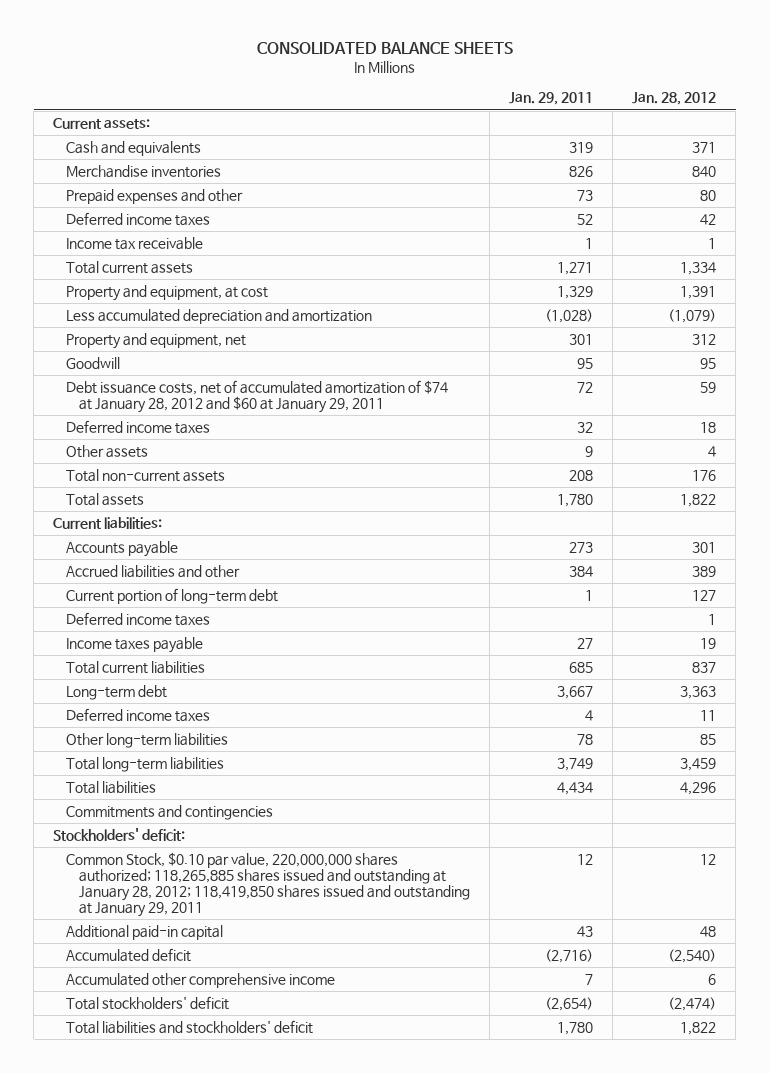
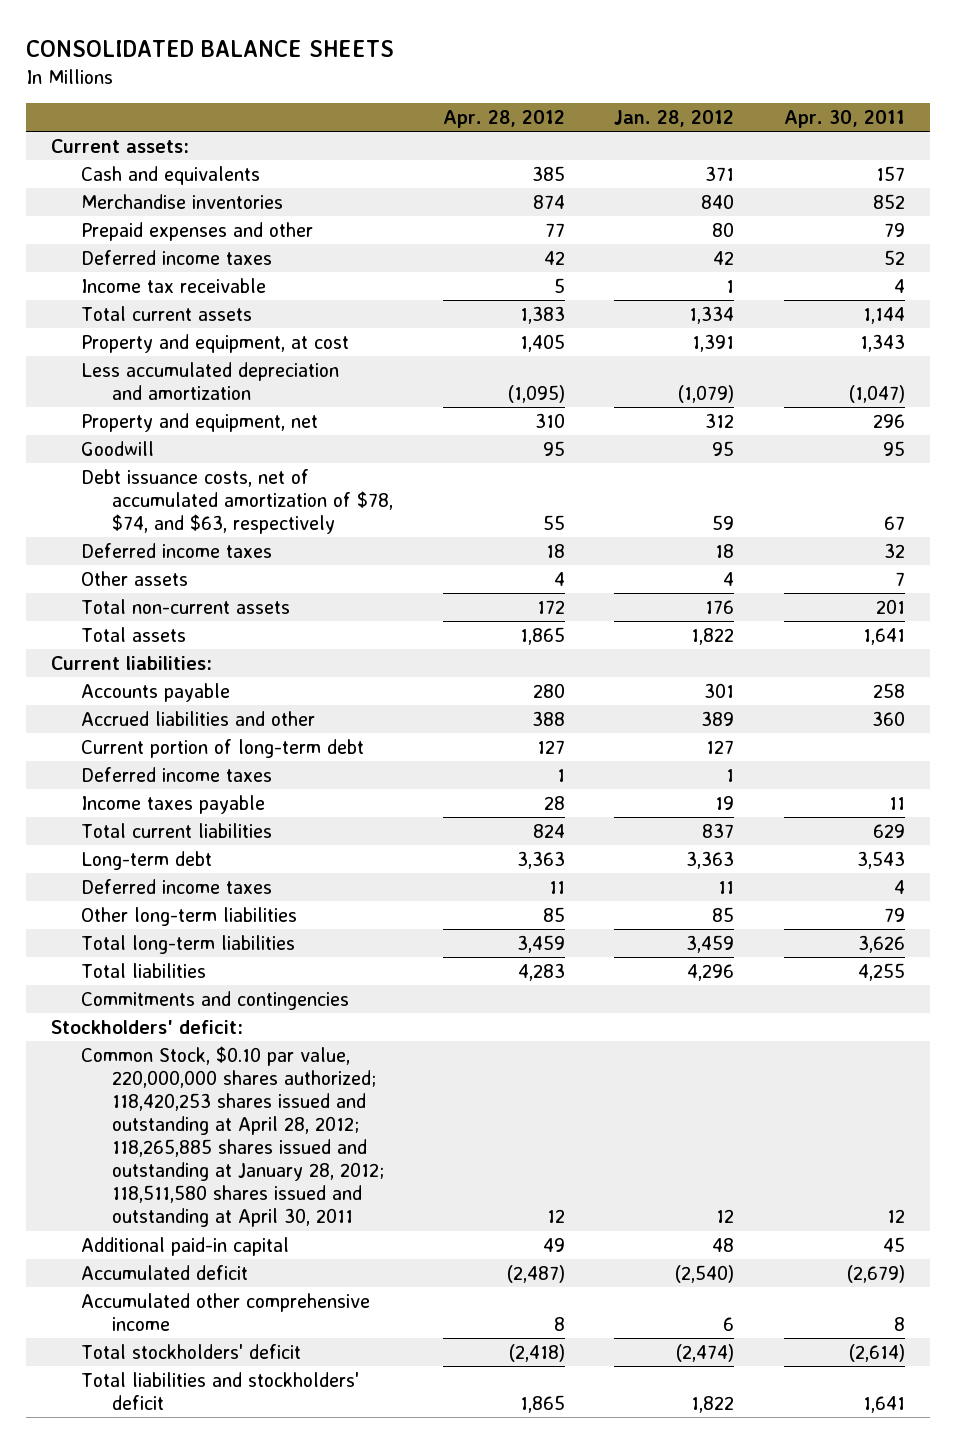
[509,92,594,106] Jan. 29, 2011 -> none
none -> [442,110,565,129] Apr. 28, 2012
none -> [783,110,905,129] Apr. 30, 2011
[66,379,449,413] Debt issuance costs, net of accumulated amortization of $74 at January 28, 2012 and $60 at January 29, 2011 -> [81,468,393,534] Debt issuance costs, net of accumulated amortization of $78, $74, and $63, respectively
[66,851,470,917] Common Stock, $0.10 par value, 220,000,000 shares authorized; 118,265,885 shares issued and outstanding at January 28, 2012; 118,419,850 shares issued and outstanding at January 29, 2011 -> [81,1045,384,1228] Common Stock, $0.10 par value, 220,000,000 shares authorized; 118,420,253 shares issued and outstanding at April 28, 2012; 118,265,885 shares issued and outstanding at January 28, 2012; 118,511,580 shares issued and outstanding at April 30, 2011

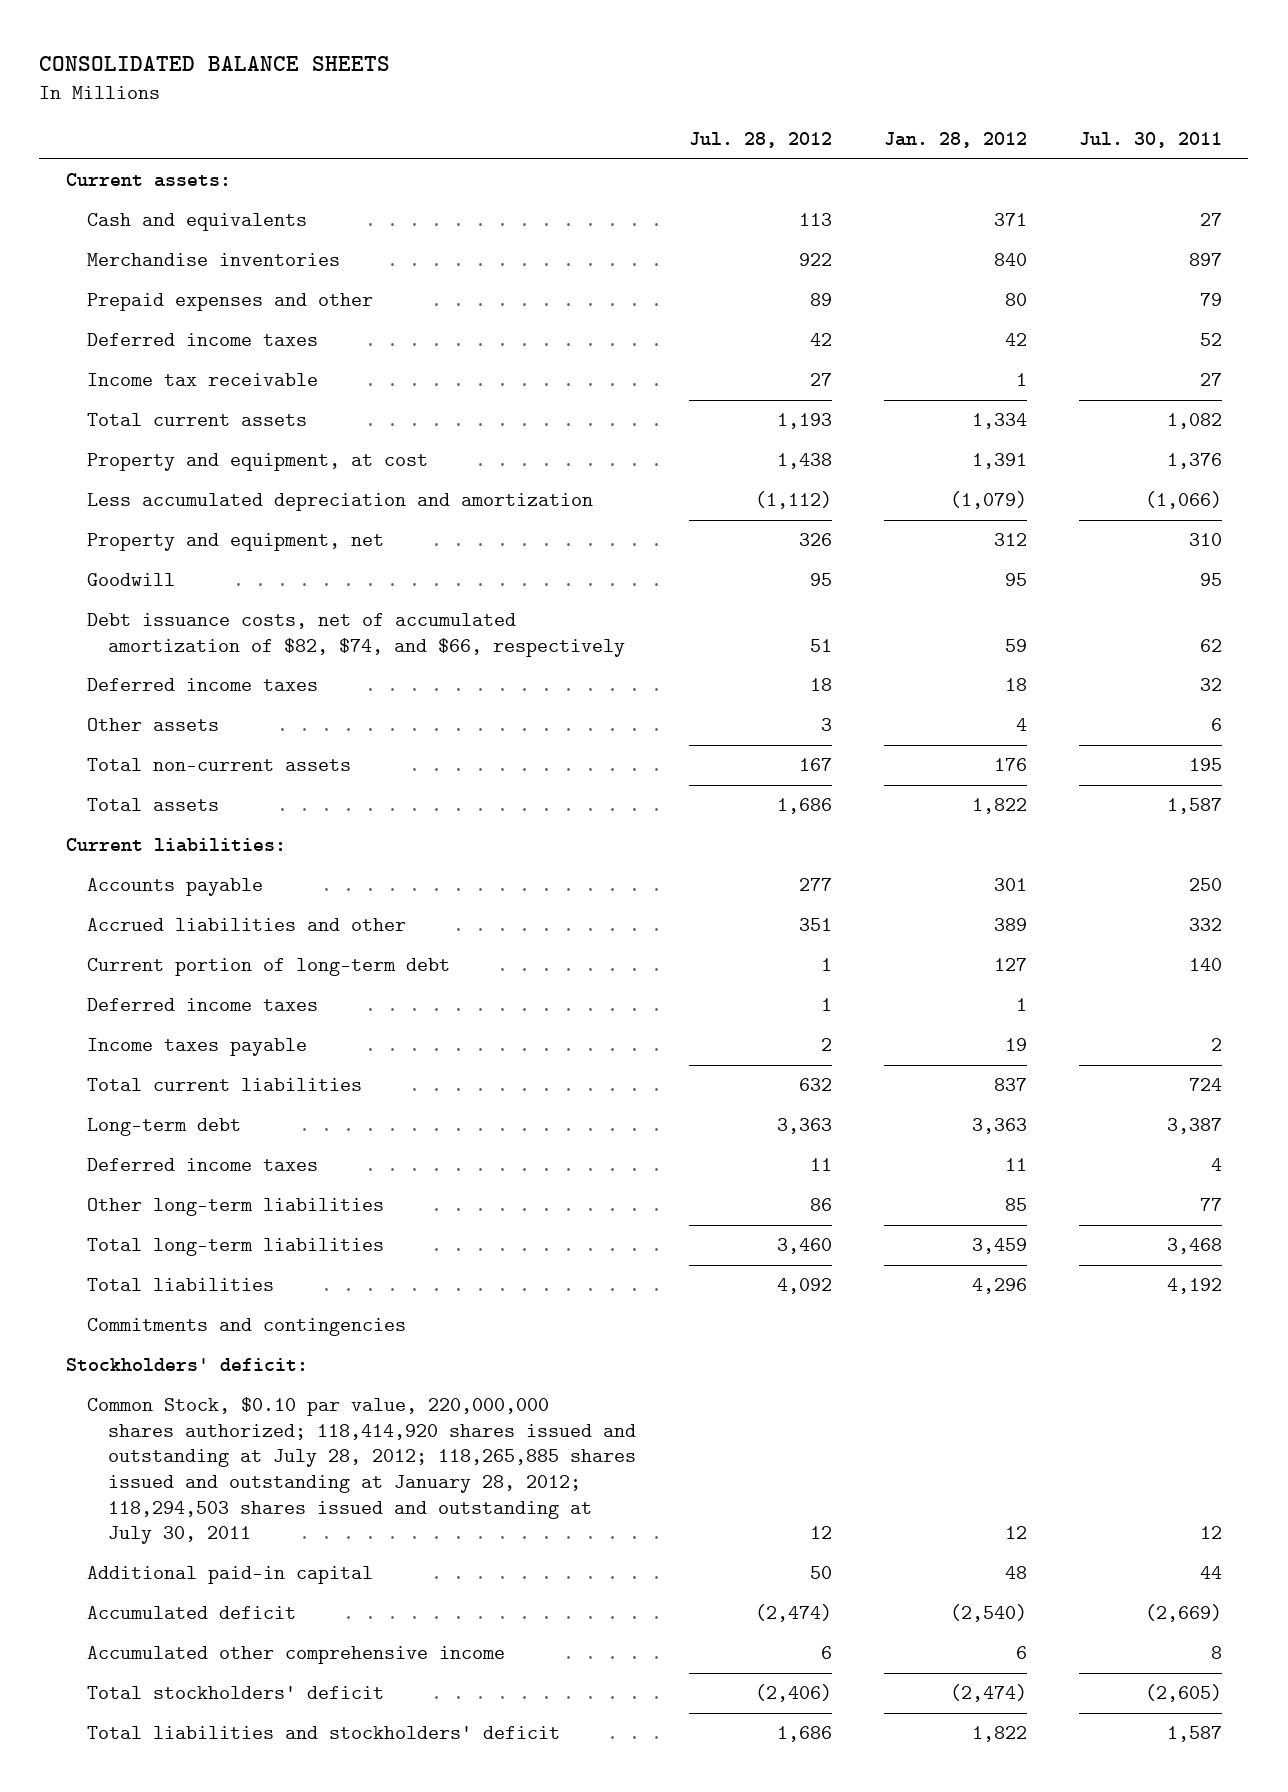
[442,110,565,129] Apr. 28, 2012 -> none
[783,110,905,129] Apr. 30, 2011 -> none
none -> [688,132,832,149] Jul. 28, 2012
none -> [1079,132,1223,149] Jul. 30, 2011
[81,468,393,534] Debt issuance costs, net of accumulated amortization of $78, $74, and $63, respectively -> [86,613,626,657] Debt issuance costs, net of accumulated amortization of $82, $74, and $66, respectively
[81,1045,384,1228] Common Stock, $0.10 par value, 220,000,000 shares authorized; 118,420,253 shares issued and outstanding at April 28, 2012; 118,265,885 shares issued and outstanding at January 28, 2012; 118,511,580 shares issued and outstanding at April 30, 2011 -> [86,1397,637,1545] Common Stock, $0.10 par value, 220,000,000 shares authorized; 118,414,920 shares issued and outstanding at July 28, 2012; 118,265,885 shares issued and outstanding at January 28, 2012; 118,294,503 shares issued and outstanding at July 30, 2011

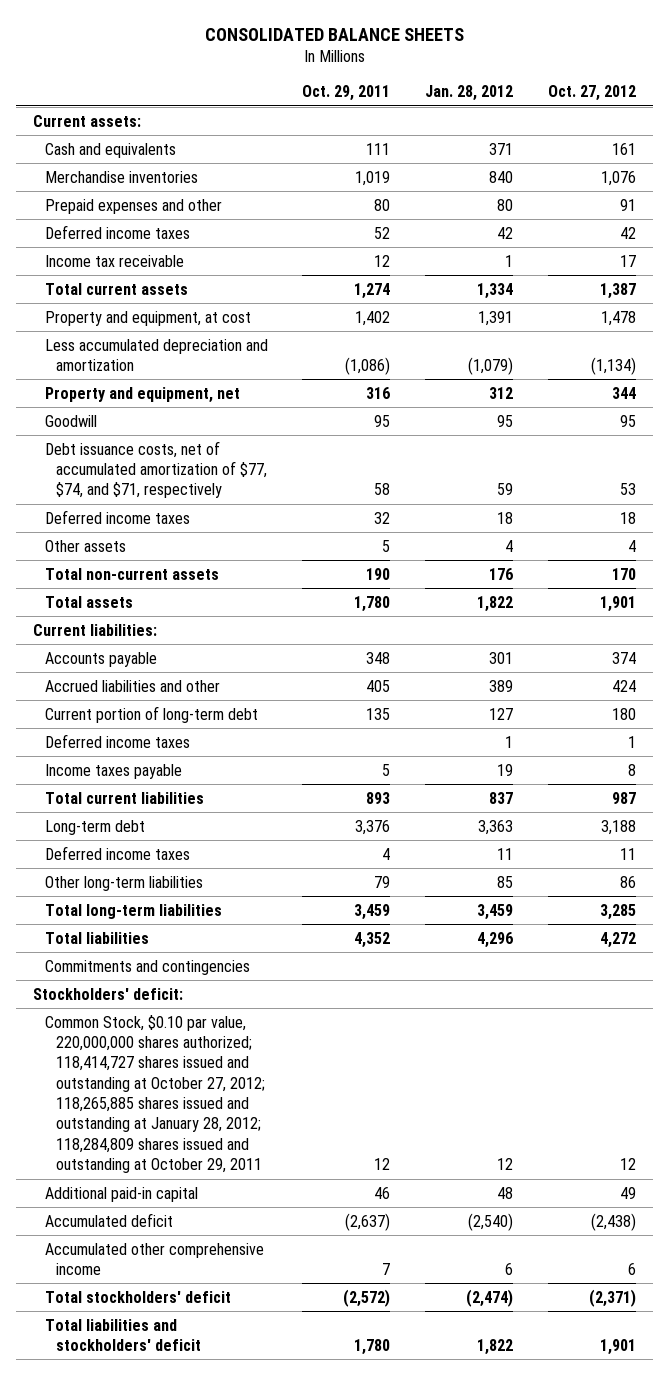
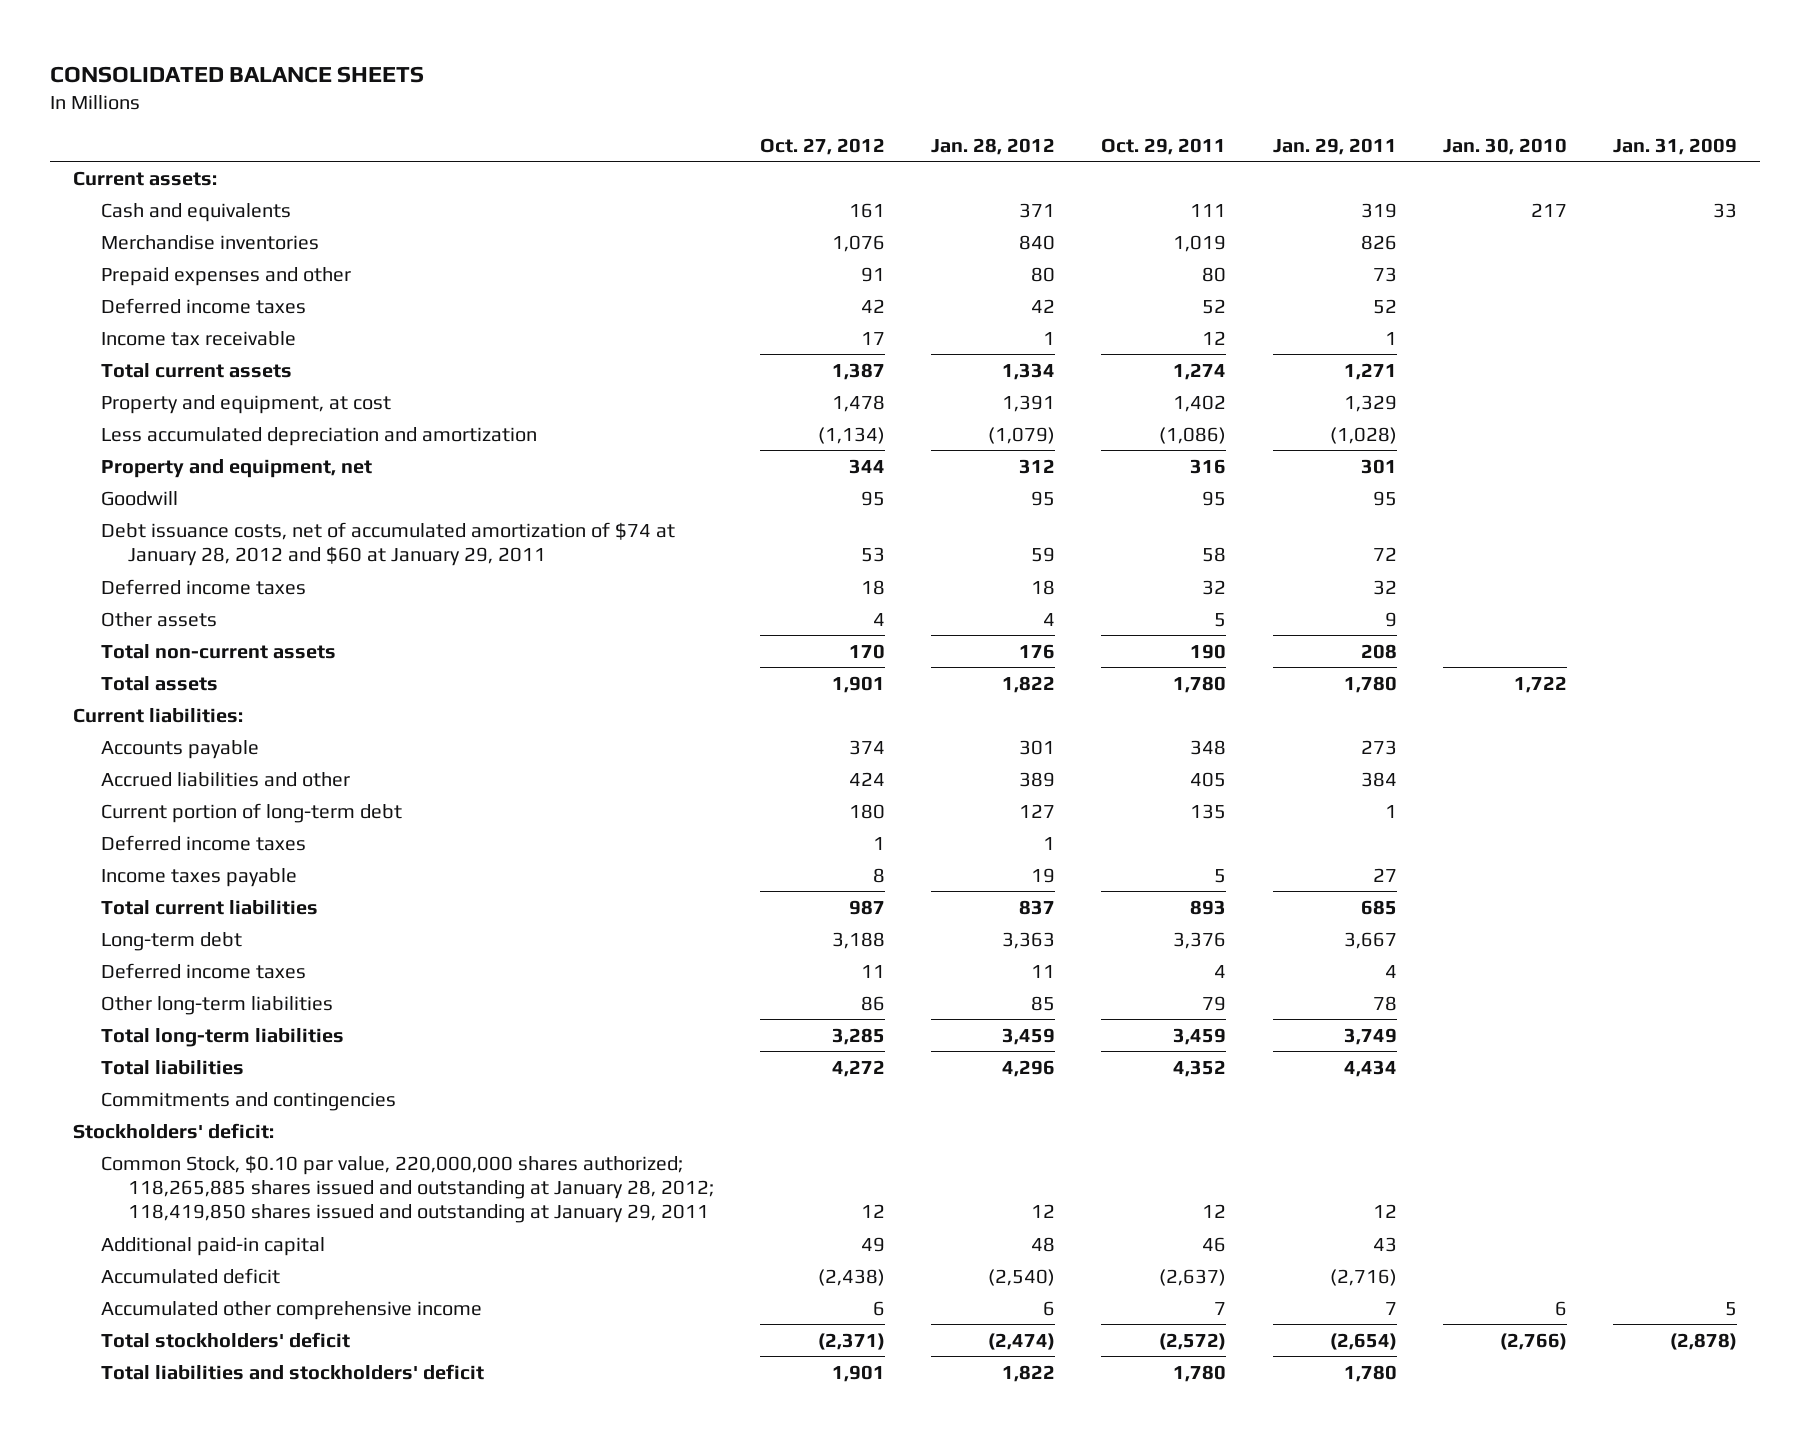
none -> [1272,137,1397,155] Jan. 29, 2011
none -> [1442,137,1567,155] Jan. 30, 2010
none -> [1612,137,1737,155] Jan. 31, 2009
[44,440,267,499] Debt issuance costs, net of accumulated amortization of $77, $74, and $71, respectively -> [100,521,675,566] Debt issuance costs, net of accumulated amortization of $74 at January 28, 2012 and $60 at January 29, 2011
[44,1014,265,1174] Common Stock, $0.10 par value, 220,000,000 shares authorized; 118,414,727 shares issued and outstanding at October 27, 2012; 118,265,885 shares issued and outstanding at January 28, 2012; 118,284,809 shares issued and outstanding at October 29, 2011 -> [100,1154,715,1224] Common Stock, $0.10 par value, 220,000,000 shares authorized; 118,265,885 shares issued and outstanding at January 28, 2012; 118,419,850 shares issued and outstanding at January 29, 2011

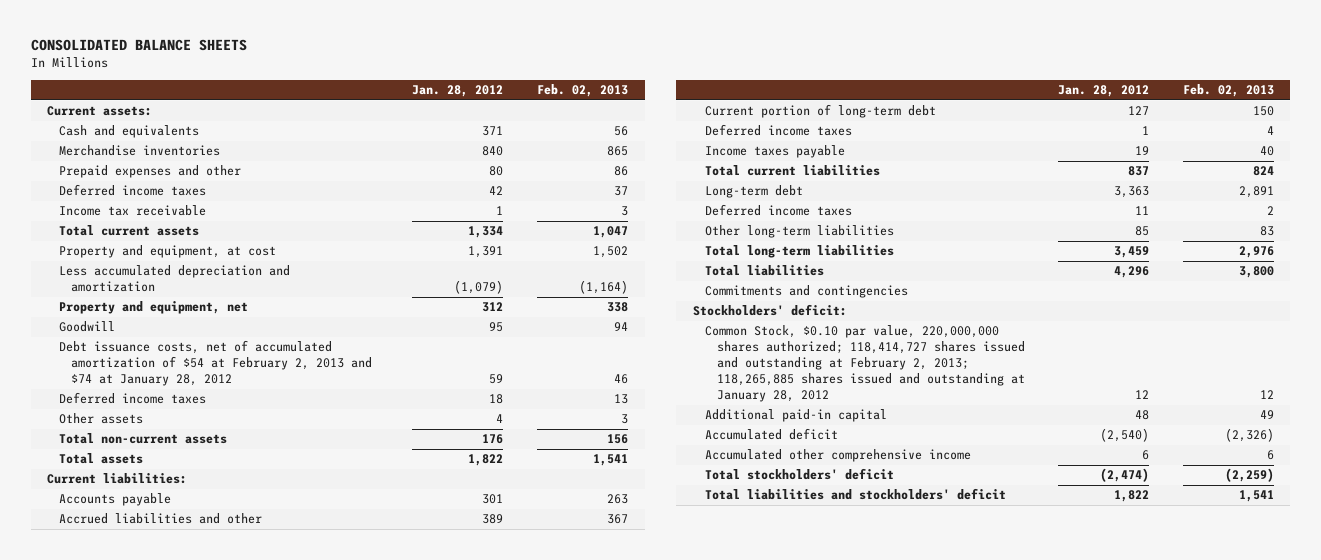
[760,137,886,155] Oct. 27, 2012 -> none
[1101,137,1227,155] Oct. 29, 2011 -> none
[1272,137,1397,155] Jan. 29, 2011 -> none
[1442,137,1567,155] Jan. 30, 2010 -> none
[1612,137,1737,155] Jan. 31, 2009 -> none
none -> [536,84,628,98] Feb. 02, 2013
[100,521,675,566] Debt issuance costs, net of accumulated amortization of $74 at January 28, 2012 and $60 at January 29, 2011 -> [59,340,373,387] Debt issuance costs, net of accumulated amortization of $54 at February 2, 2013 and $74 at January 28, 2012
[100,1154,715,1224] Common Stock, $0.10 par value, 220,000,000 shares authorized; 118,265,885 shares issued and outstanding at January 28, 2012; 118,419,850 shares issued and outstanding at January 29, 2011 -> [704,325,1025,403] Common Stock, $0.10 par value, 220,000,000 shares authorized; 118,414,727 shares issued and outstanding at February 2, 2013; 118,265,885 shares issued and outstanding at January 28, 2012

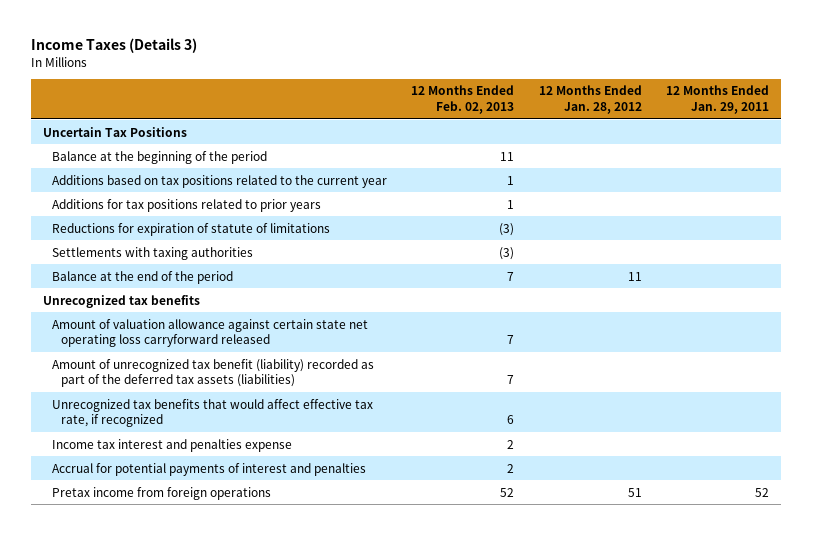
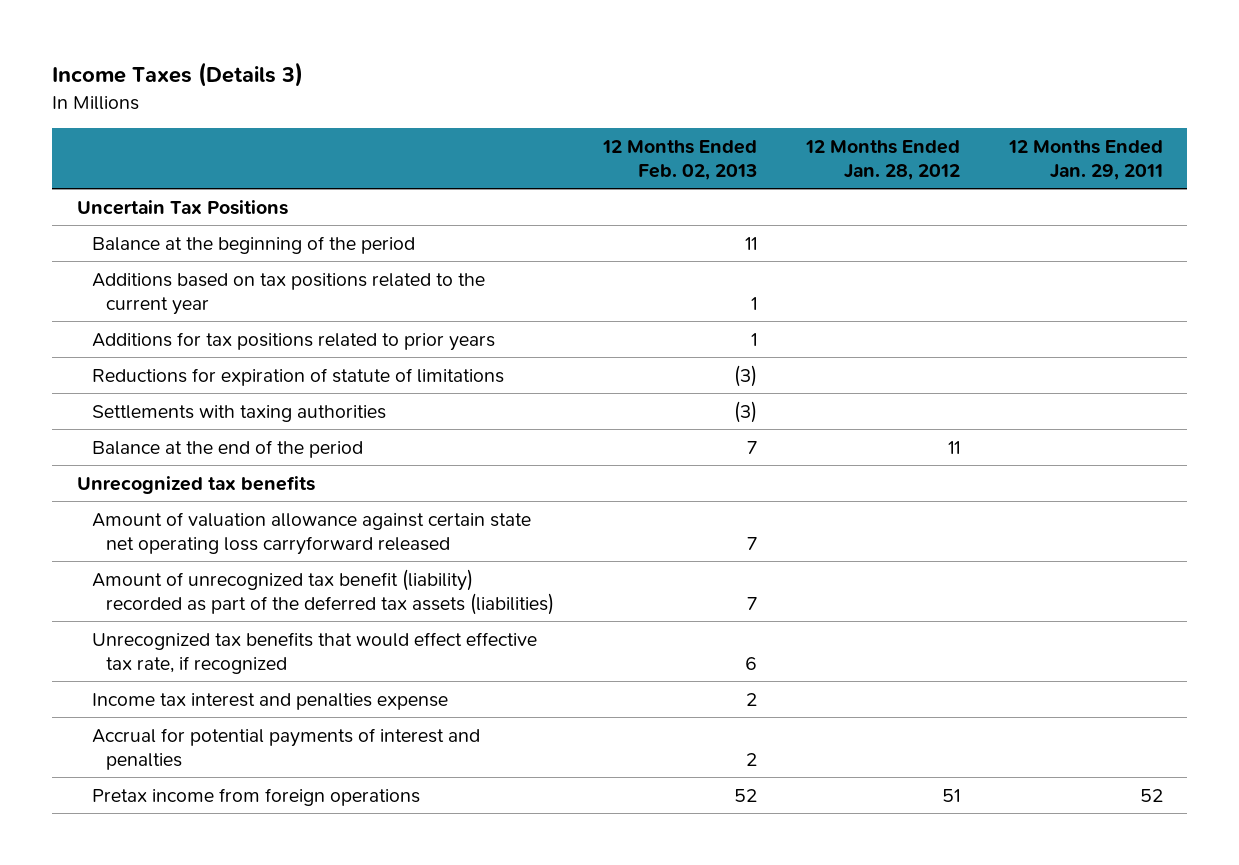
[52,398,374,428] Unrecognized tax benefits that would affect effective tax rate, if recognized -> [91,631,537,674] Unrecognized tax benefits that would effect effective tax rate, if recognized

